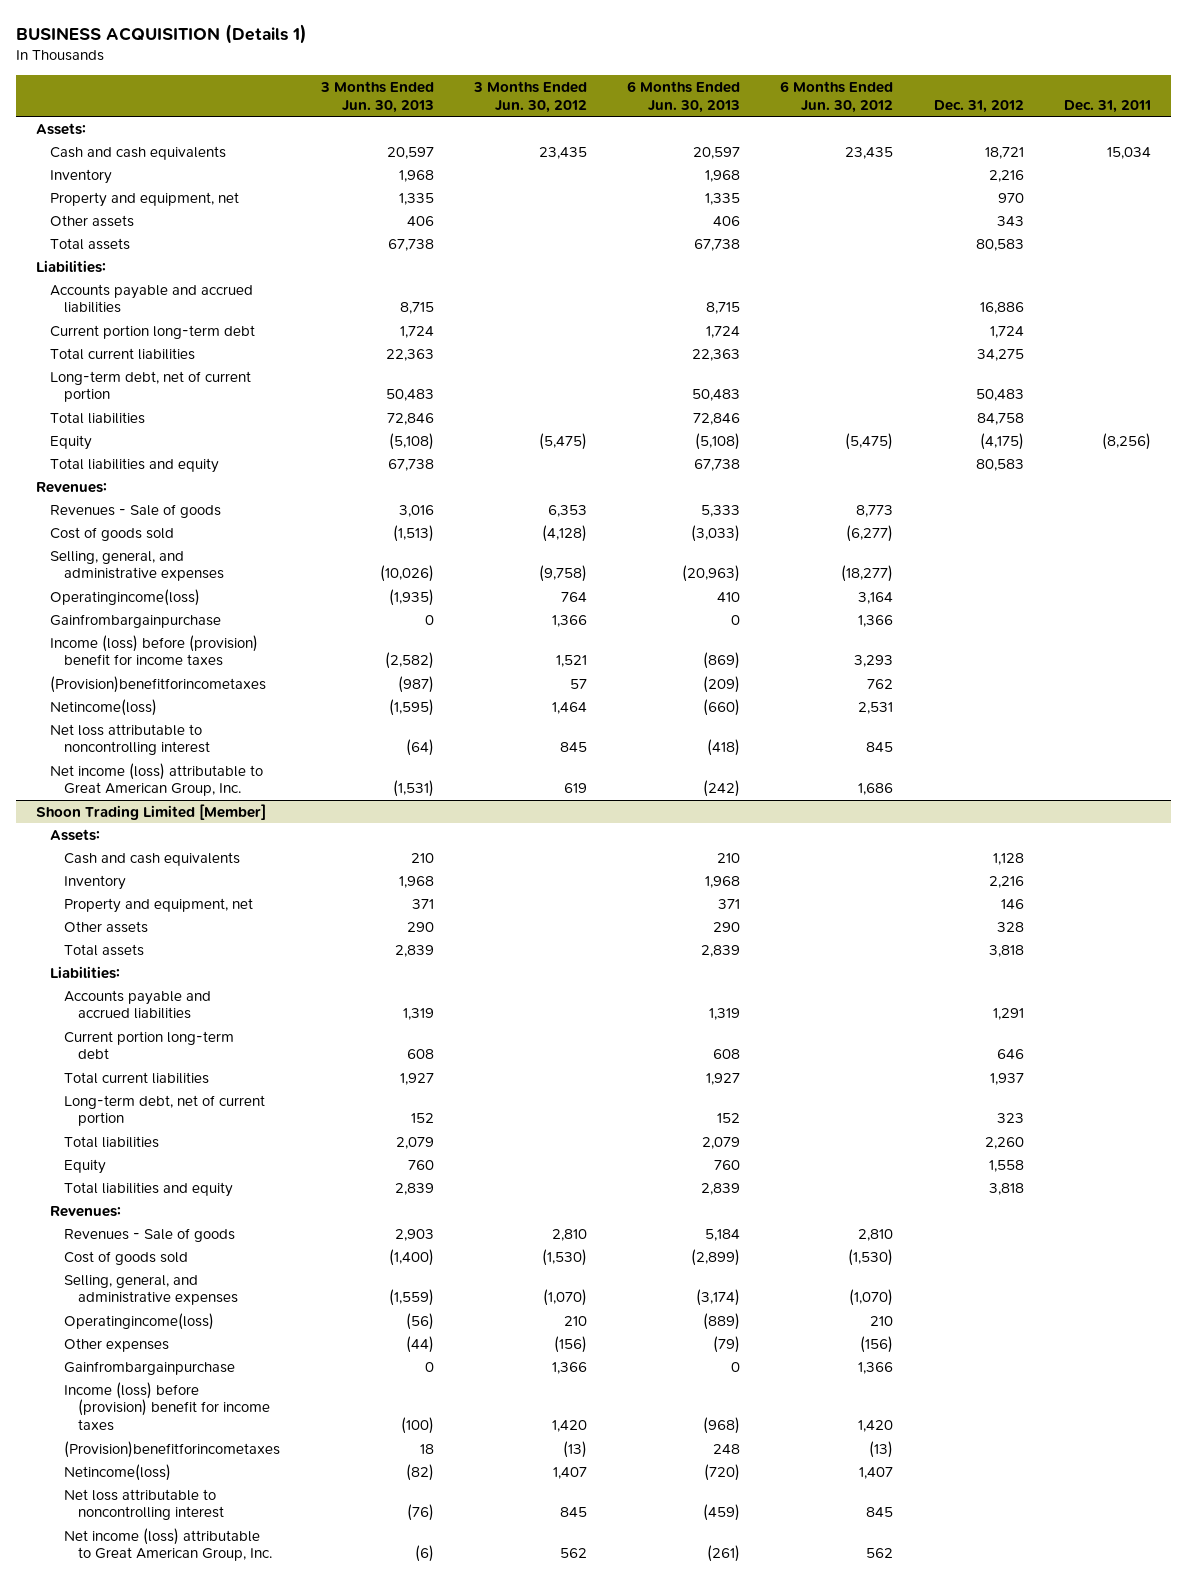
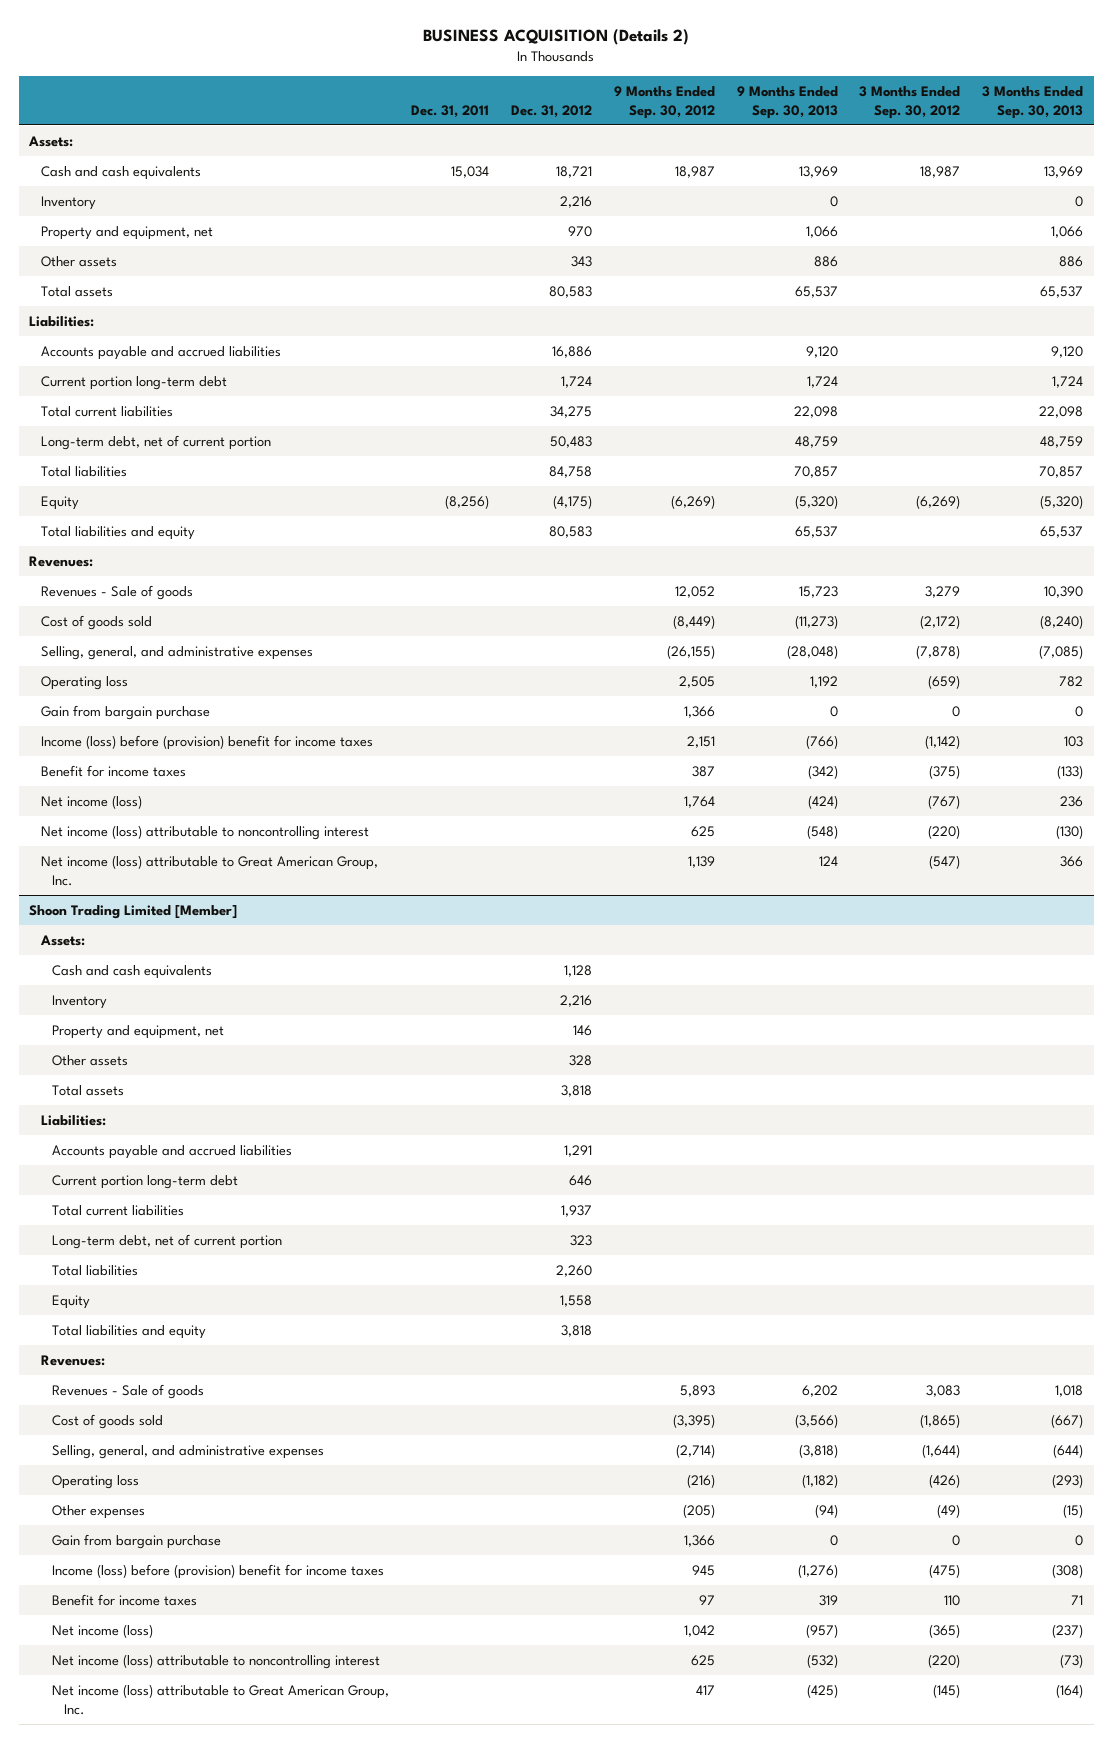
[16,23,308,44] BUSINESS ACQUISITION (Details 1) -> [423,29,690,46] BUSINESS ACQUISITION (Details 2)
[319,80,434,113] 3 Months Ended Jun. 30, 2013 -> none
[472,80,587,113] 3 Months Ended Jun. 30, 2012 -> none
[627,80,741,113] 6 Months Ended Jun. 30, 2013 -> none
[780,80,894,113] 6 Months Ended Jun. 30, 2012 -> none
none -> [613,85,715,119] 9 Months Ended Sep. 30, 2012
none -> [736,85,838,119] 9 Months Ended Sep. 30, 2013
none -> [859,85,961,119] 3 Months Ended Sep. 30, 2012
none -> [982,85,1084,119] 3 Months Ended Sep. 30, 2013
[50,588,201,606] Operatingincome(loss) -> [40,675,128,690] Operating loss
[50,613,222,628] Gainfrombargainpurchase -> [40,704,210,720] Gain from bargain purchase
[50,675,267,693] (Provision)benefitforincometaxes -> [40,764,186,777] Benefit for income taxes
[50,698,158,716] Netincome(loss) -> [40,794,142,809] Net income (loss)
[50,723,211,756] Net loss attributable to noncontrolling interest -> [40,824,369,840] Net income (loss) attributable to noncontrolling interest
[64,1312,215,1330] Operatingincome(loss) -> [52,1474,140,1489] Operating loss
[64,1360,236,1375] Gainfrombargainpurchase -> [52,1533,222,1549] Gain from bargain purchase
[64,1440,281,1458] (Provision)benefitforincometaxes -> [52,1593,198,1606] Benefit for income taxes
[64,1463,172,1481] Netincome(loss) -> [52,1623,154,1638] Net income (loss)
[64,1488,225,1521] Net loss attributable to noncontrolling interest -> [52,1653,381,1669] Net income (loss) attributable to noncontrolling interest

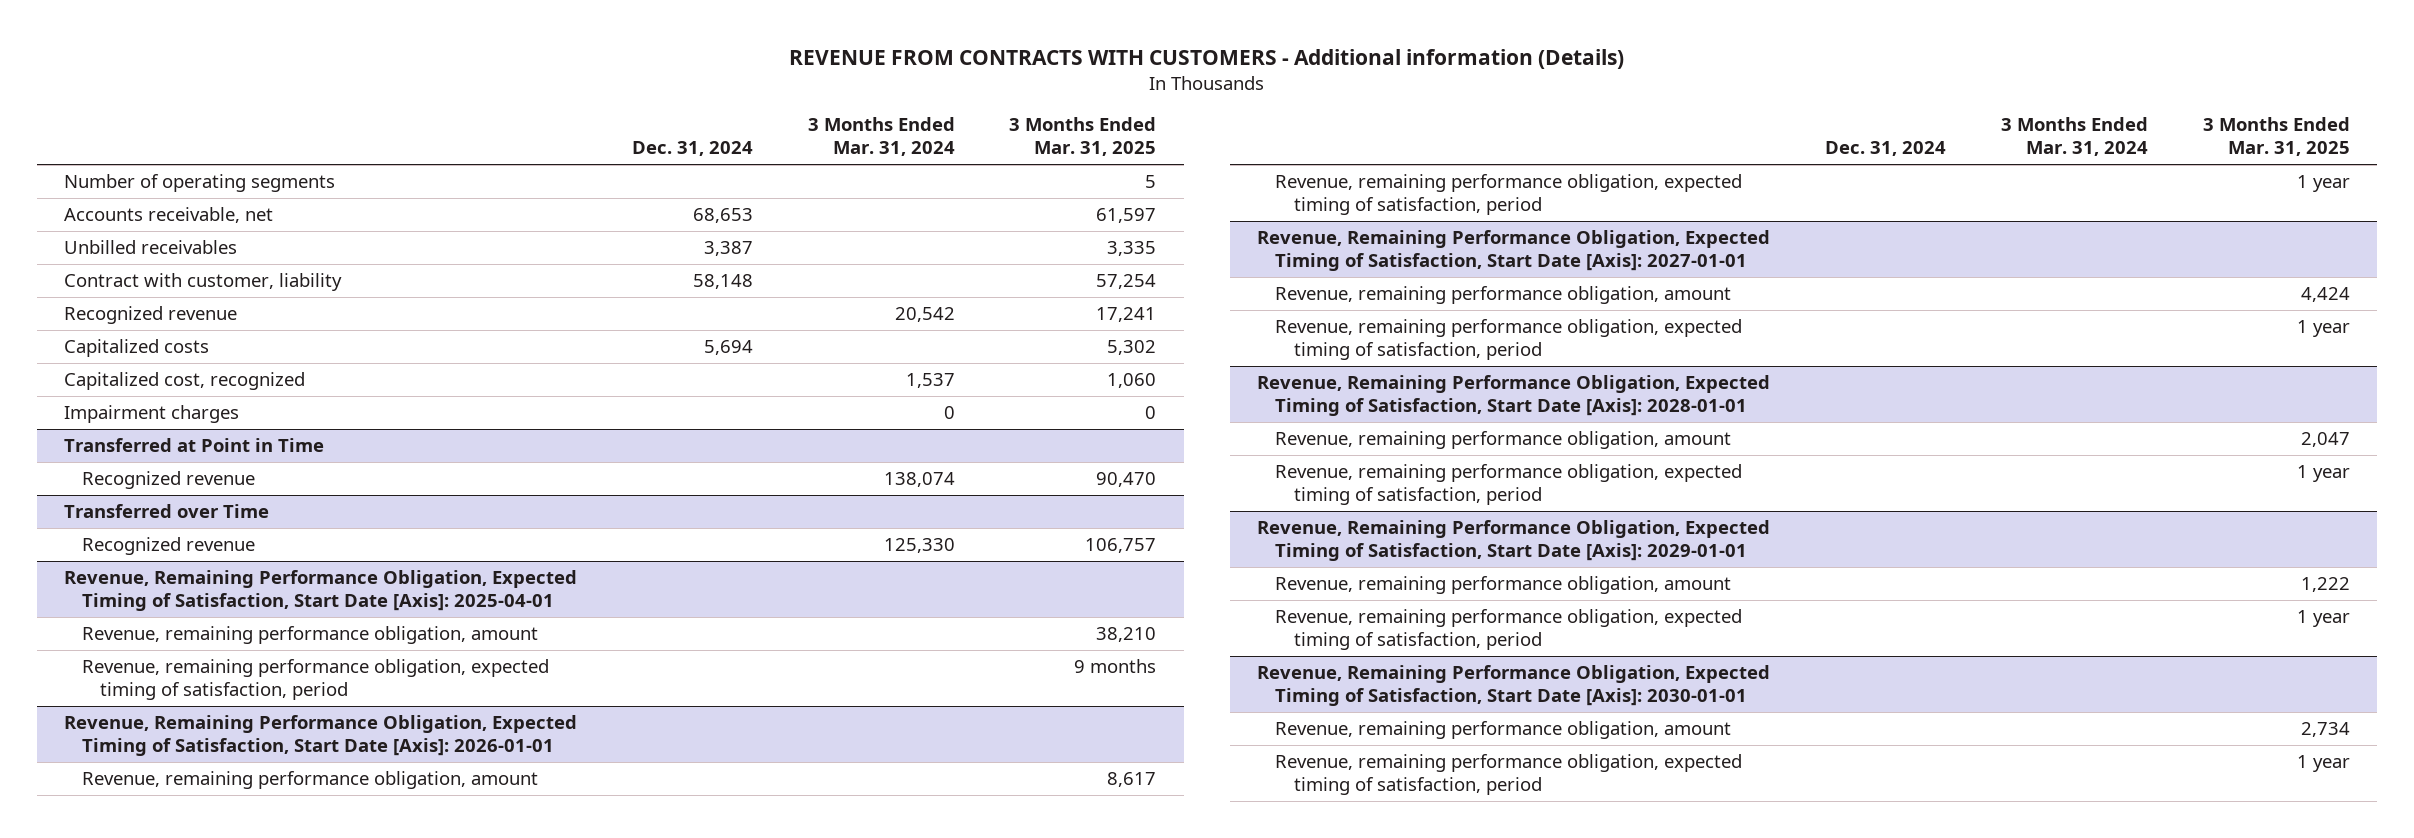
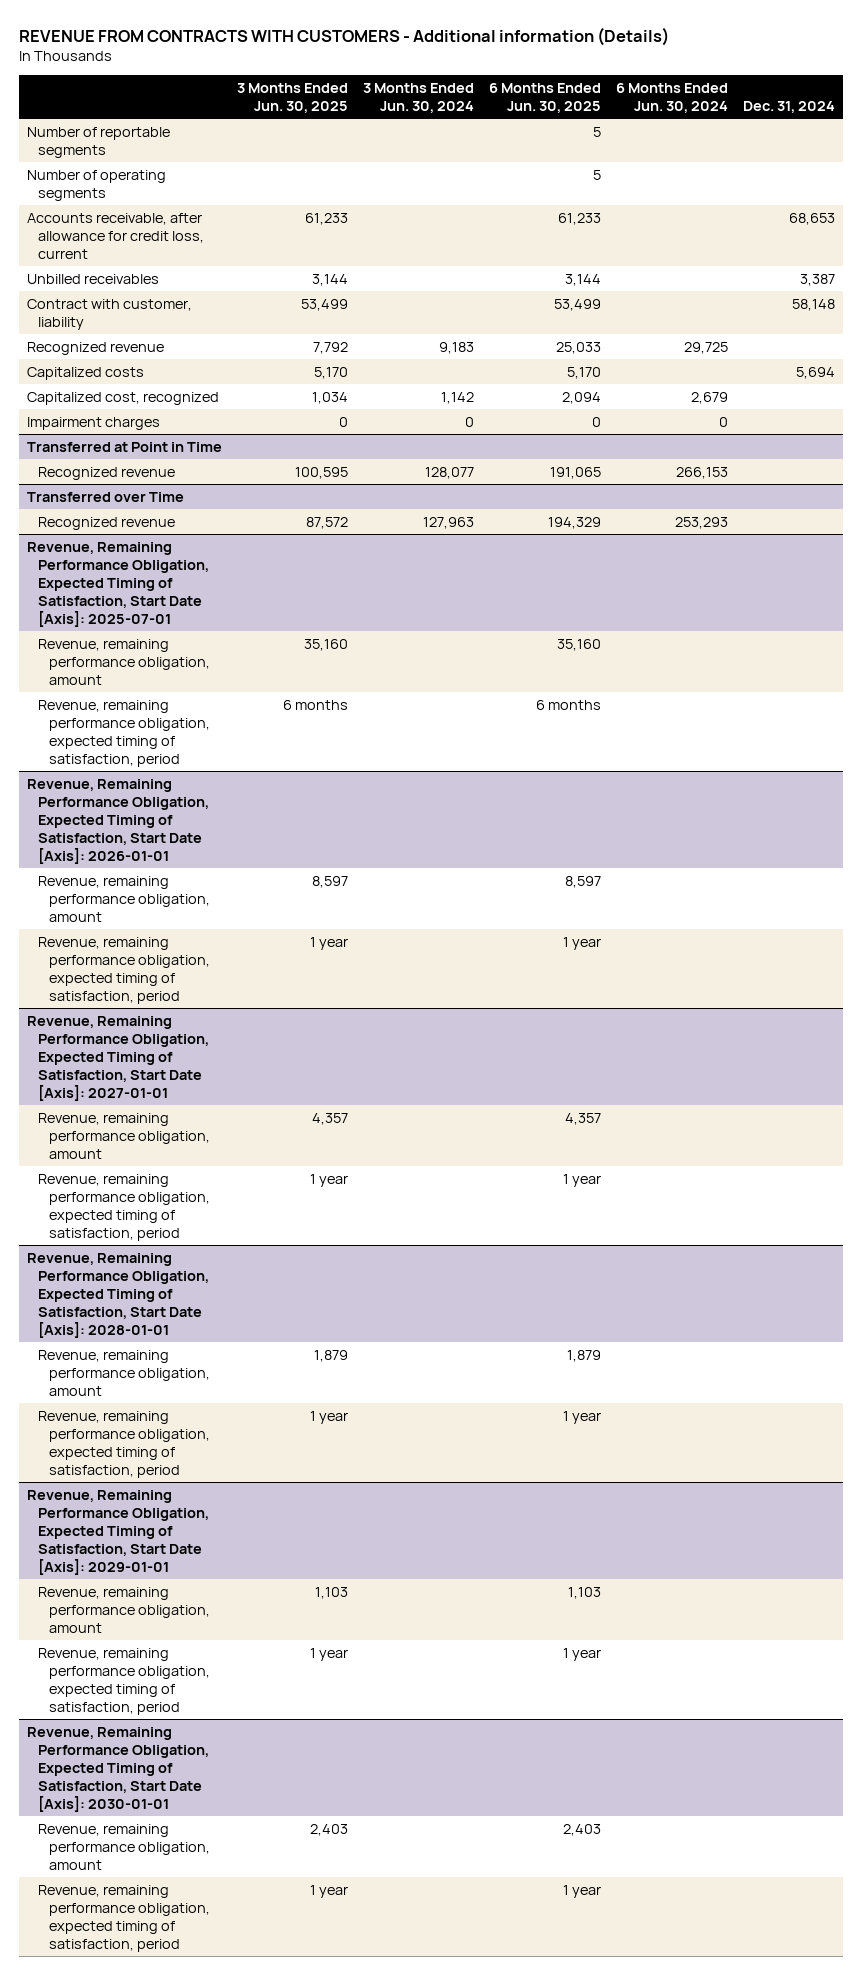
[807,117,955,157] 3 Months Ended Mar. 31, 2024 -> none
[1009,117,1157,157] 3 Months Ended Mar. 31, 2025 -> none
none -> [236,83,348,114] 3 Months Ended Jun. 30, 2025
none -> [362,83,474,114] 3 Months Ended Jun. 30, 2024
none -> [488,83,601,114] 6 Months Ended Jun. 30, 2025
none -> [616,83,729,114] 6 Months Ended Jun. 30, 2024
none -> [26,126,170,158] Number of reportable segments
[64,206,274,223] Accounts receivable, net -> [26,212,204,259] Accounts receivable, after allowance for credit loss, current
[64,569,578,611] Revenue, Remaining Performance Obligation, Expected Timing of Satisfaction, Start Date [Axis]: 2025-04-01 -> none
[82,625,539,644] Revenue, remaining performance obligation, amount -> none
[82,658,550,700] Revenue, remaining performance obligation, expected timing of satisfaction, period -> none
none -> [26,541,209,627] Revenue, Remaining Performance Obligation, Expected Timing of Satisfaction, Start Date [Axis]: 2025-07-01
none -> [37,638,210,685] Revenue, remaining performance obligation, amount
none -> [37,699,210,767] Revenue, remaining performance obligation, expected timing of satisfaction, period

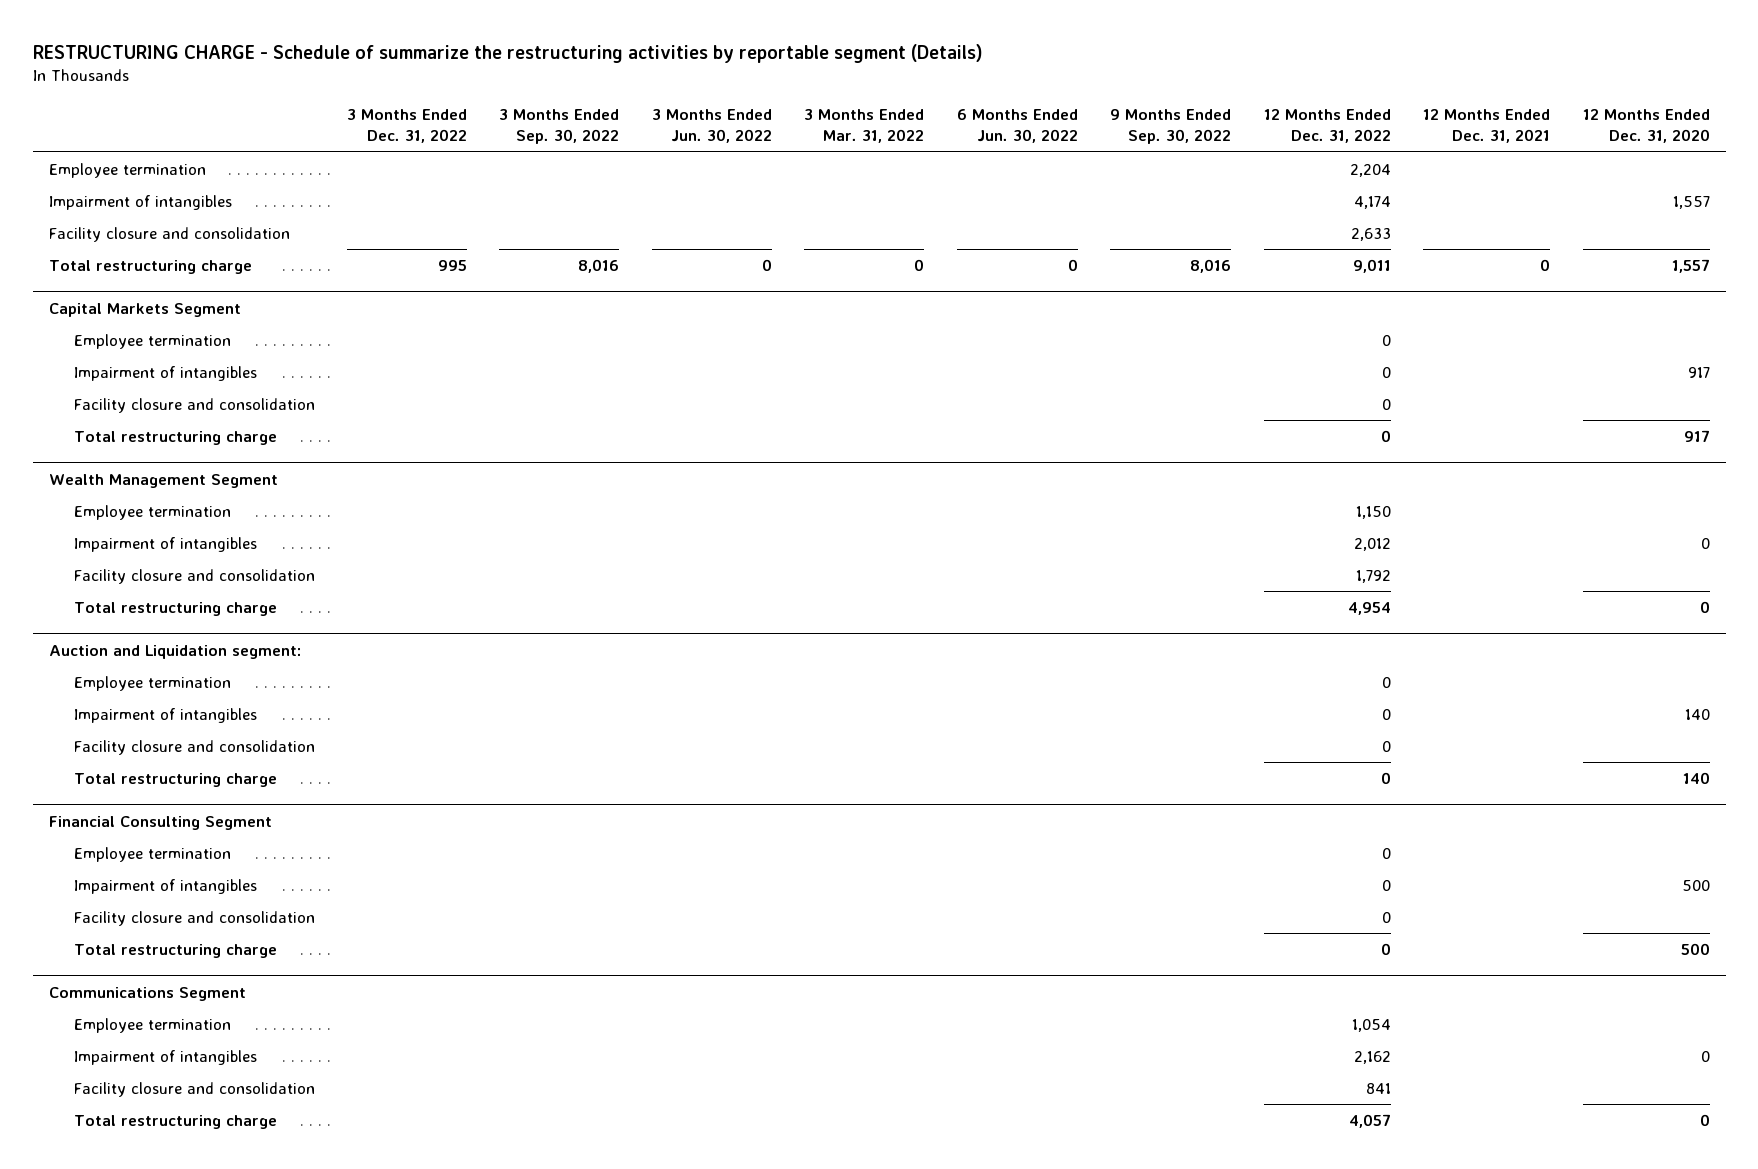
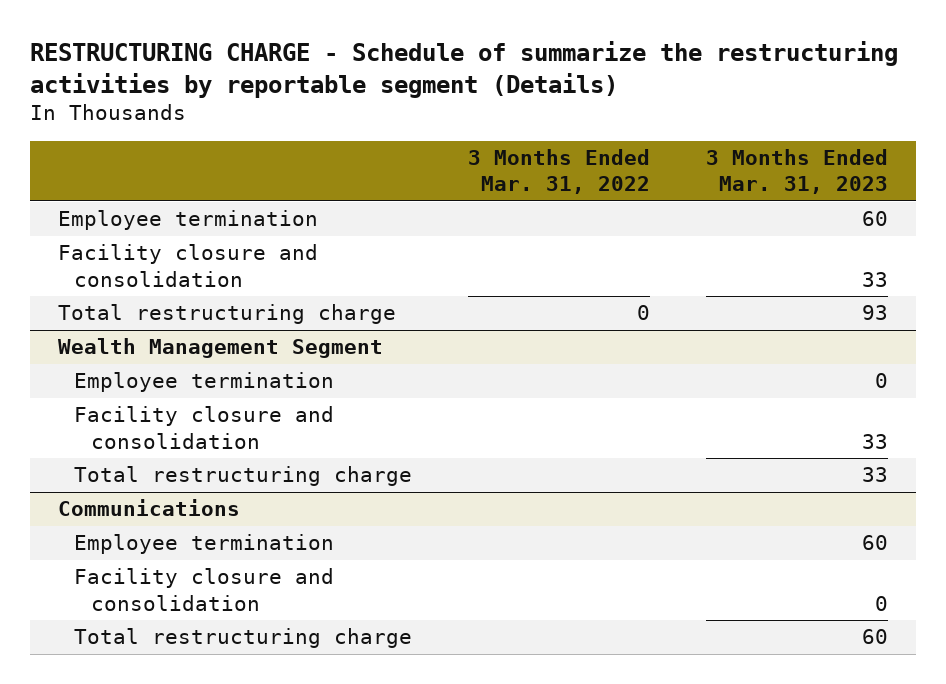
[347,108,468,144] 3 Months Ended Dec. 31, 2022 -> none
[499,108,620,145] 3 Months Ended Sep. 30, 2022 -> none
[651,108,772,144] 3 Months Ended Jun. 30, 2022 -> none
[956,108,1078,144] 6 Months Ended Jun. 30, 2022 -> none
[1110,108,1232,145] 9 Months Ended Sep. 30, 2022 -> none
[1263,108,1391,144] 12 Months Ended Dec. 31, 2022 -> none
[1423,108,1551,144] 12 Months Ended Dec. 31, 2021 -> none
[1582,108,1710,144] 12 Months Ended Dec. 31, 2020 -> none
none -> [705,149,888,195] 3 Months Ended Mar. 31, 2023
[48,194,232,210] Impairment of intangibles -> none
[48,302,241,317] Capital Markets Segment -> none
[73,333,231,349] Employee termination -> none
[73,365,257,381] Impairment of intangibles -> none
[73,397,315,413] Facility closure and consolidation -> none
[73,430,277,445] Total restructuring charge -> none
[73,536,257,552] Impairment of intangibles -> none
[48,644,301,659] Auction and Liquidation segment: -> none
[73,675,231,691] Employee termination -> none
[73,707,257,723] Impairment of intangibles -> none
[73,739,315,755] Facility closure and consolidation -> none
[73,772,277,787] Total restructuring charge -> none
[48,815,272,830] Financial Consulting Segment -> none
[73,846,231,862] Employee termination -> none
[73,878,257,894] Impairment of intangibles -> none
[73,910,315,926] Facility closure and consolidation -> none
[73,943,277,958] Total restructuring charge -> none
[48,986,246,1001] Communications Segment -> [57,499,240,517] Communications
[73,1049,257,1065] Impairment of intangibles -> none

